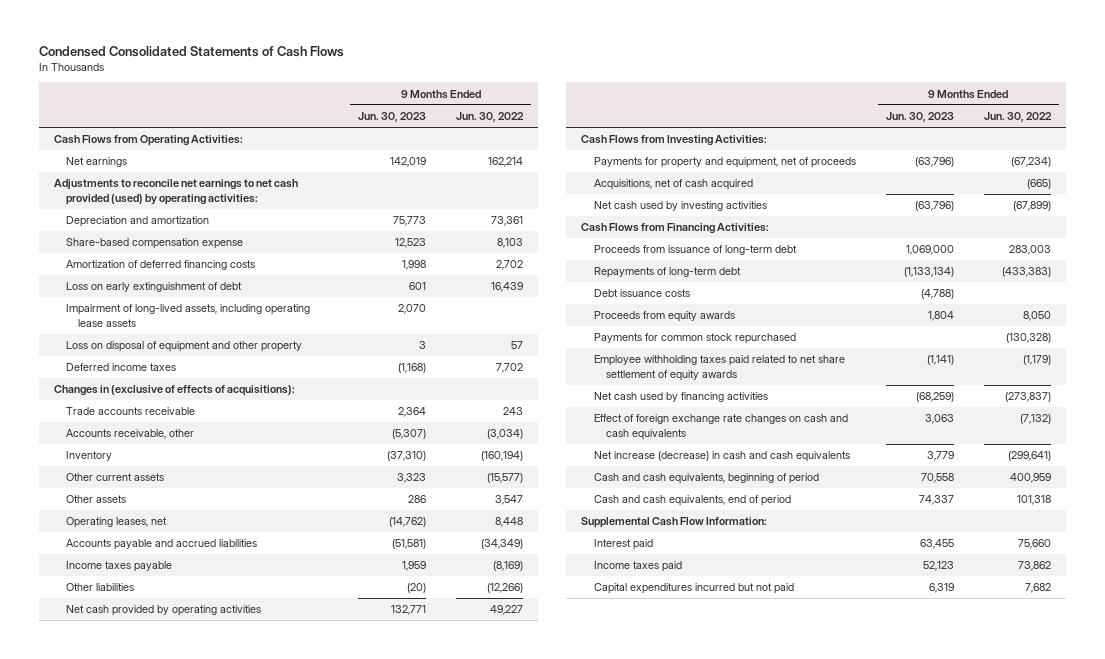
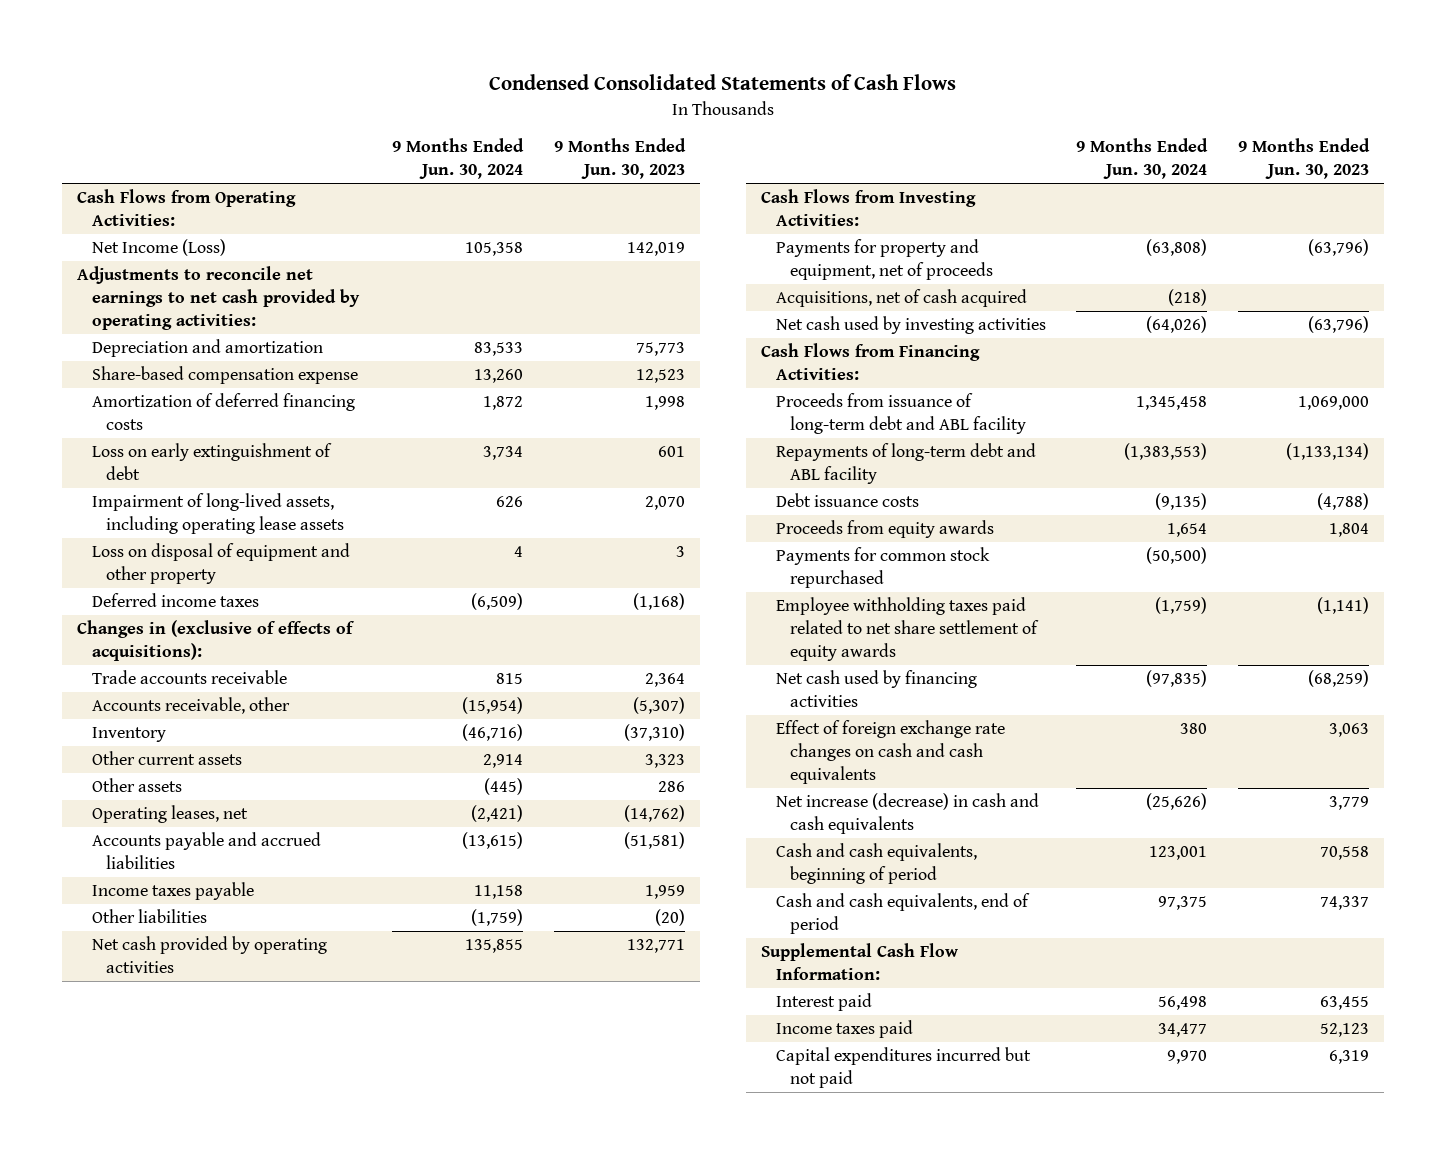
[456,112,525,123] Jun. 30, 2022 -> none
none -> [392,138,525,180] 9 Months Ended Jun. 30, 2024
[65,157,127,168] Net earnings -> [91,239,226,257] Net Income (Loss)
[53,179,298,205] Adjustments to reconcile net earnings to net cash provided (used) by operating activities: -> [77,266,360,330] Adjustments to reconcile net earnings to net cash provided by operating activities:
[593,245,797,256] Proceeds from issuance of long-term debt -> [775,393,1027,435] Proceeds from issuance of long-term debt and ABL facility
[593,267,741,279] Repayments of long-term debt -> [775,443,1036,485] Repayments of long-term debt and ABL facility

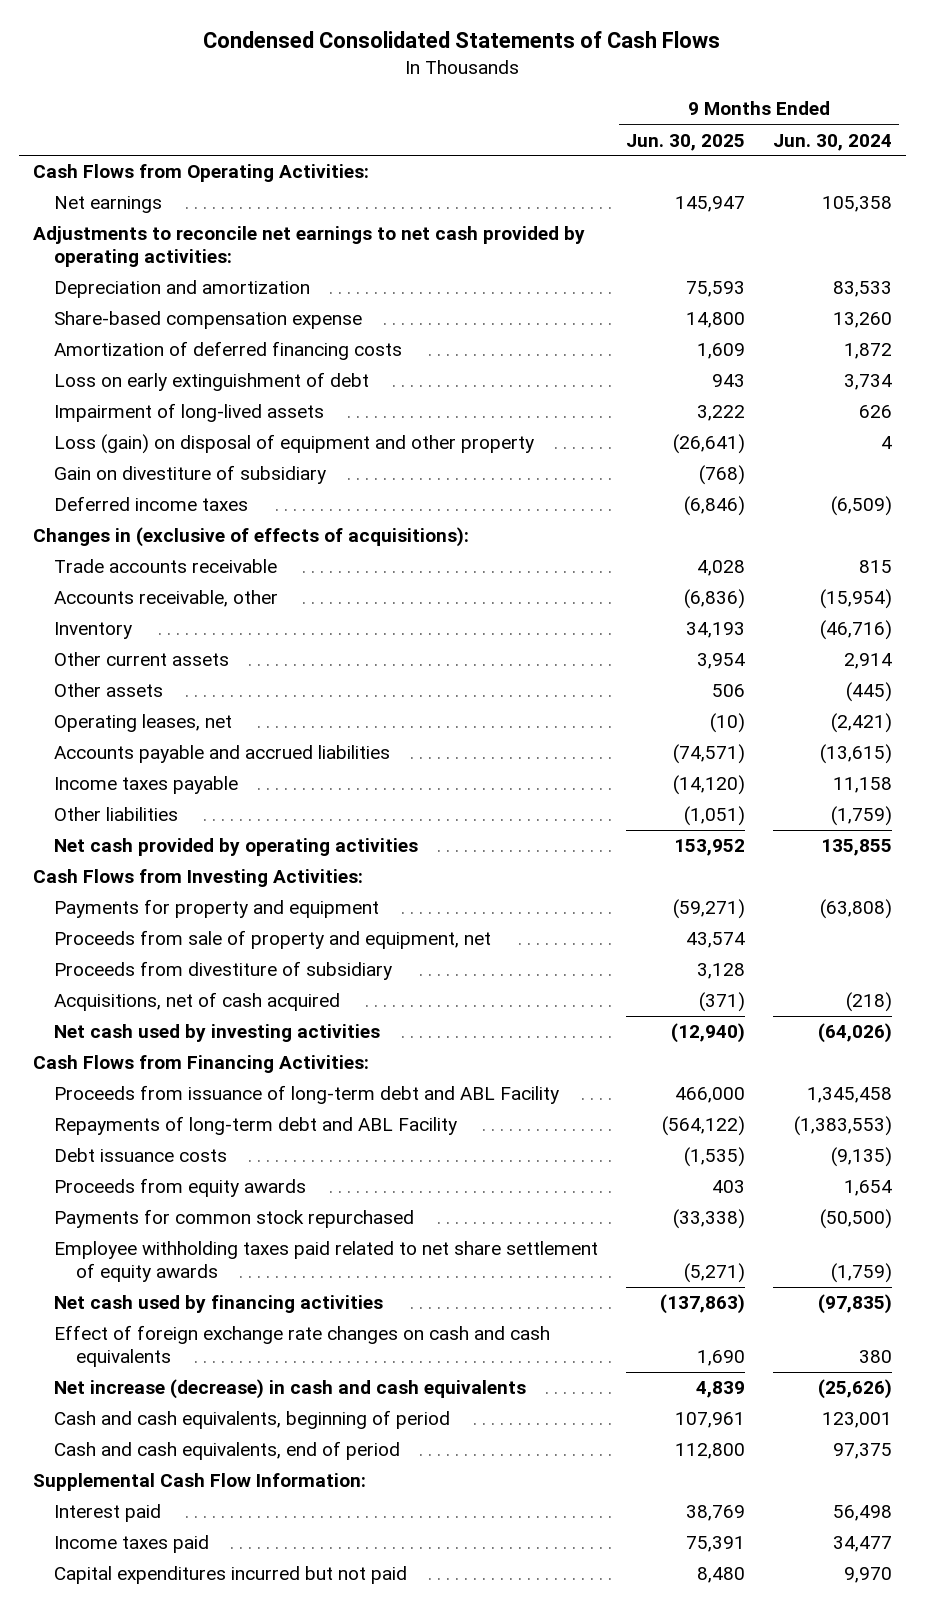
[554,138,687,180] 9 Months Ended Jun. 30, 2023 -> none
none -> [626,133,746,151] Jun. 30, 2025
[91,239,226,257] Net Income (Loss) -> [54,196,163,214] Net earnings
[91,493,345,535] Impairment of long-lived assets, including operating lease assets -> [54,403,325,423] Impairment of long-lived assets
[91,543,350,585] Loss on disposal of equipment and other property -> [54,434,535,455] Loss (gain) on disposal of equipment and other property
none -> [54,465,327,485] Gain on divestiture of subsidiary
[775,239,994,281] Payments for property and equipment, net of proceeds -> [54,899,380,919] Payments for property and equipment
none -> [54,930,492,950] Proceeds from sale of property and equipment, net
none -> [54,961,393,981] Proceeds from divestiture of subsidiary
[775,393,1027,435] Proceeds from issuance of long-term debt and ABL facility -> [54,1085,560,1105] Proceeds from issuance of long-term debt and ABL Facility
[775,443,1036,485] Repayments of long-term debt and ABL facility -> [54,1116,458,1136] Repayments of long-term debt and ABL Facility

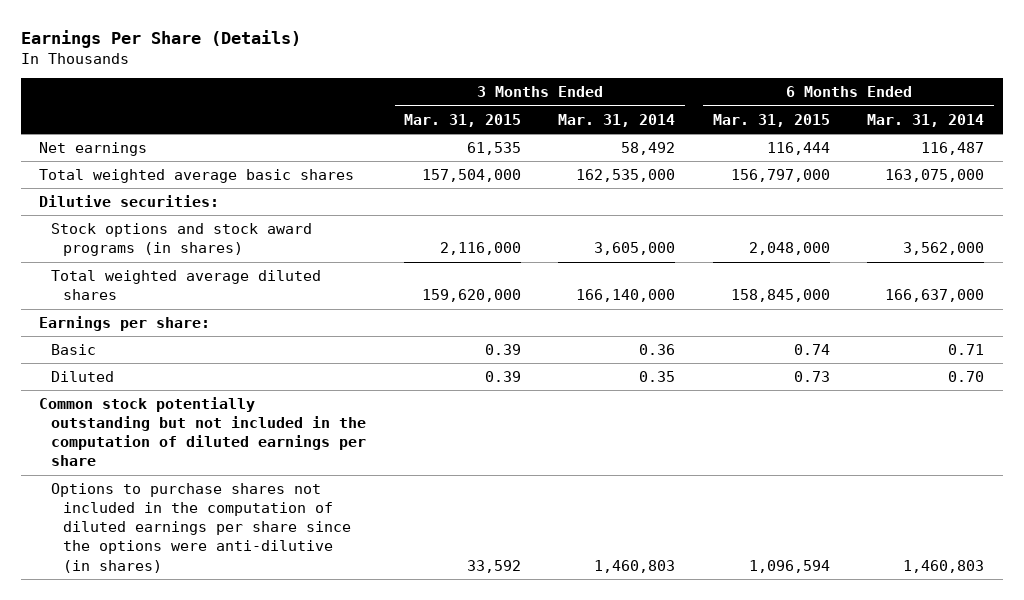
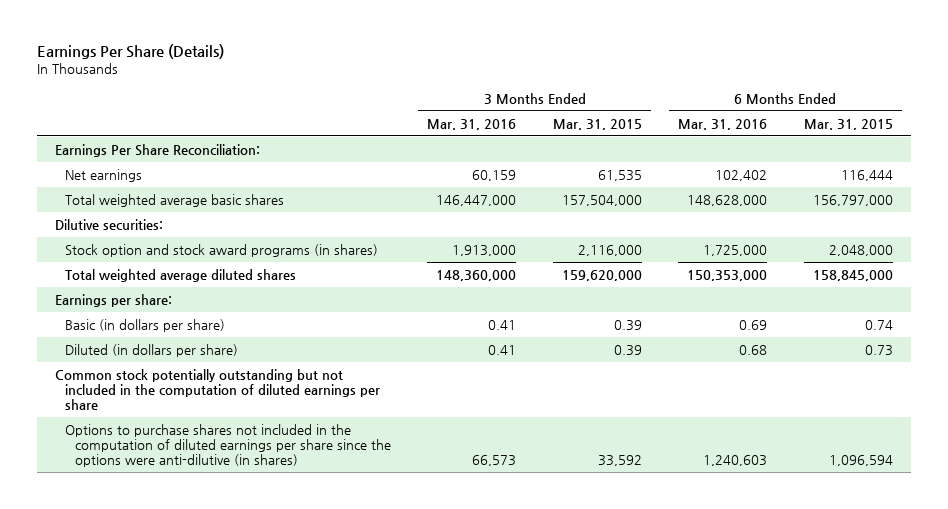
[558,113,676,127] Mar. 31, 2014 -> none
[867,113,985,127] Mar. 31, 2014 -> none
none -> [427,118,517,130] Mar. 31, 2016
none -> [678,118,768,130] Mar. 31, 2016
none -> [54,143,260,157] Earnings Per Share Reconciliation:
[51,223,313,257] Stock options and stock award programs (in shares) -> [64,243,378,257] Stock option and stock award programs (in shares)
[51,344,97,356] Basic -> [64,318,225,332] Basic (in dollars per share)
[51,371,115,383] Diluted -> [64,343,238,357] Diluted (in dollars per share)

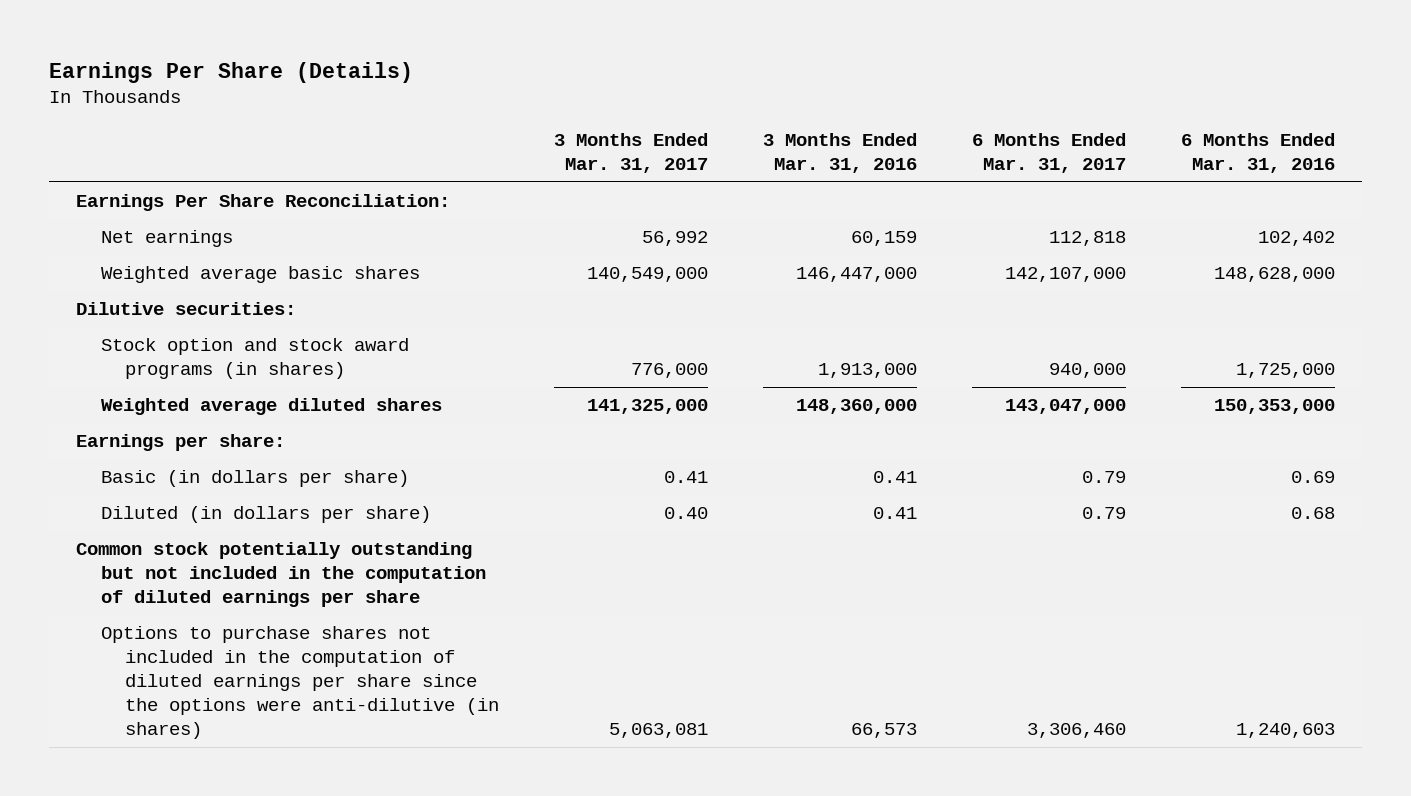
[552,118,642,130] Mar. 31, 2015 -> none
[803,118,893,130] Mar. 31, 2015 -> none
none -> [554,132,709,173] 3 Months Ended Mar. 31, 2017
none -> [972,132,1127,173] 6 Months Ended Mar. 31, 2017
[64,193,284,207] Total weighted average basic shares -> [100,266,420,284] Weighted average basic shares
[64,268,296,282] Total weighted average diluted shares -> [100,398,442,416] Weighted average diluted shares

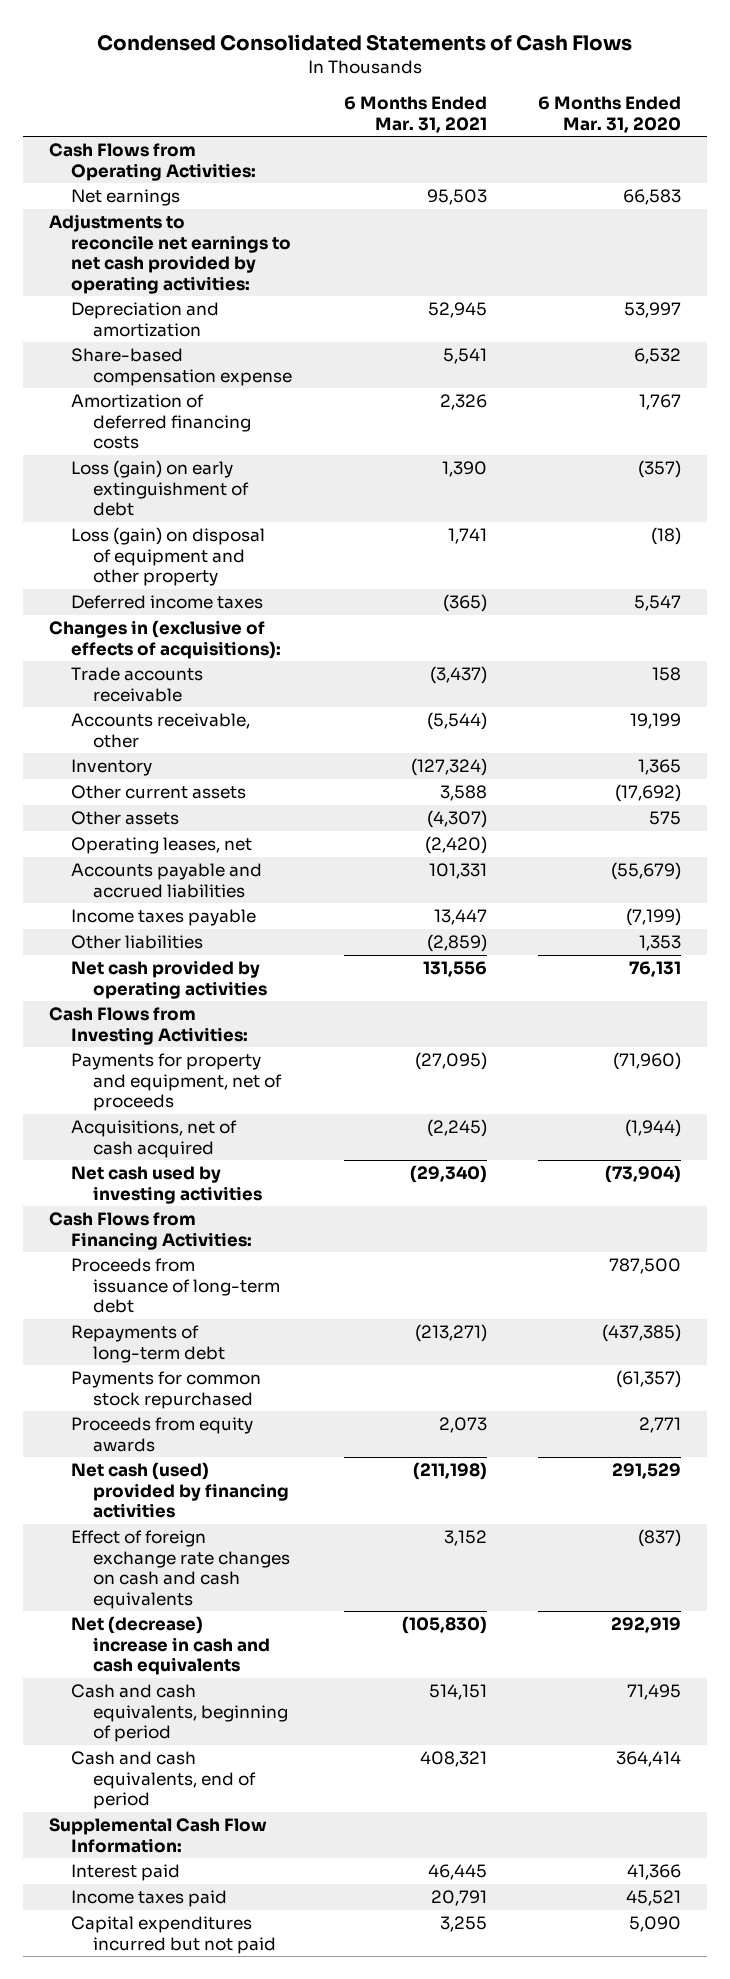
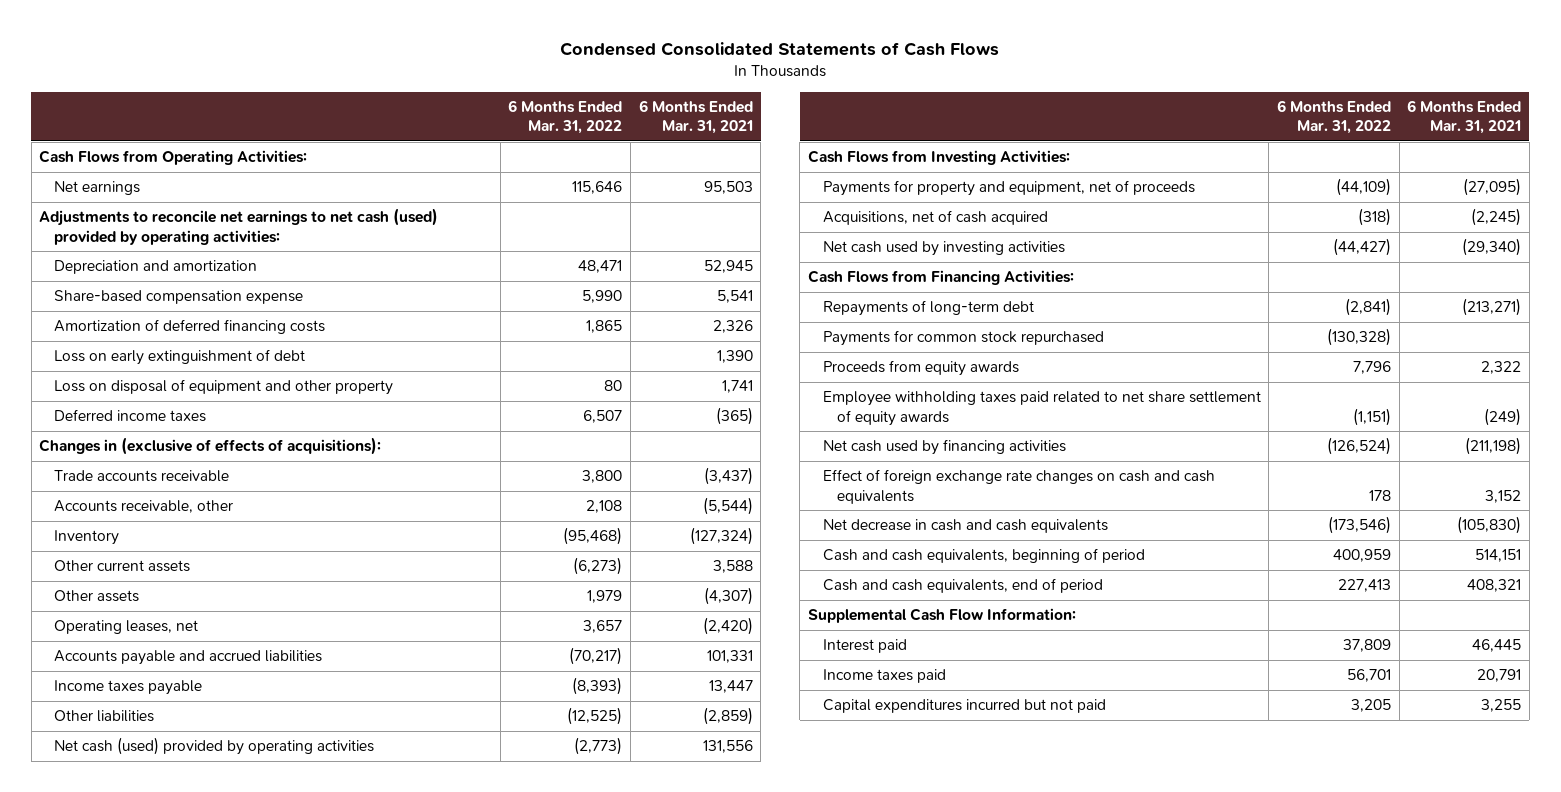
[538,96,682,133] 6 Months Ended Mar. 31, 2020 -> none
none -> [508,99,623,135] 6 Months Ended Mar. 31, 2022
[48,214,291,294] Adjustments to reconcile net earnings to net cash provided by operating activities: -> [39,208,439,245] Adjustments to reconcile net earnings to net cash (used) provided by operating activities:
[70,460,250,517] Loss (gain) on early extinguishment of debt -> [54,349,306,366] Loss on early extinguishment of debt
[70,527,265,587] Loss (gain) on disposal of equipment and other property -> [54,379,394,396] Loss on disposal of equipment and other property
[70,960,268,999] Net cash provided by operating activities -> [54,737,375,756] Net cash (used) provided by operating activities
[70,1258,281,1314] Proceeds from issuance of long-term debt -> none
[438,1417,487,1434] 2,073 -> [1481,361,1522,375] 2,322
none -> [822,391,1261,426] Employee withholding taxes paid related to net share settlement of equity awards
[70,1462,290,1519] Net cash (used) provided by financing activities -> [822,439,1066,456] Net cash used by financing activities
[70,1616,271,1676] Net (decrease) increase in cash and cash equivalents -> [822,519,1108,534] Net decrease in cash and cash equivalents

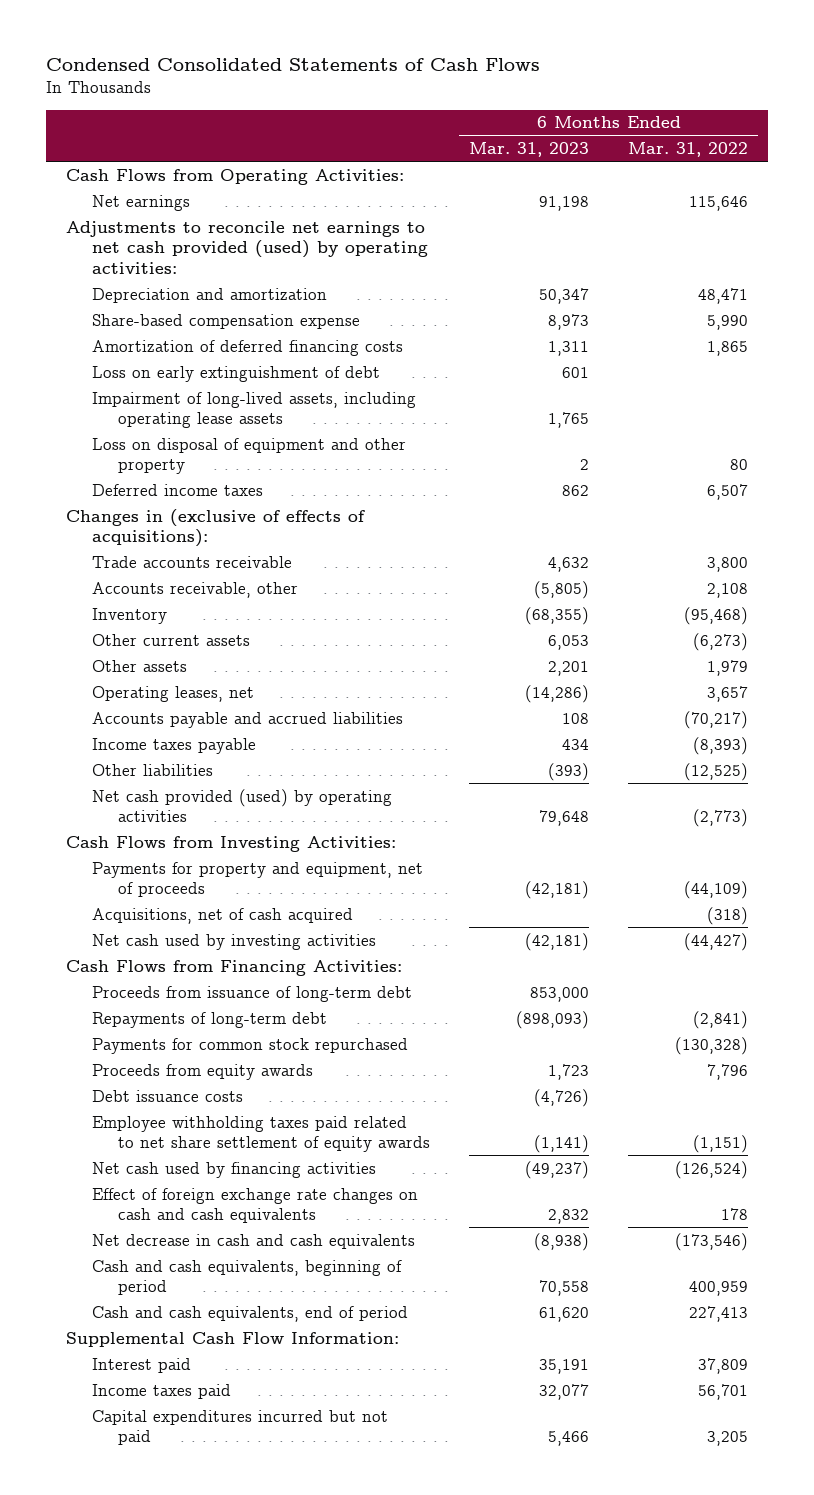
[638,99,753,135] 6 Months Ended Mar. 31, 2021 -> none
none -> [469,142,590,158] Mar. 31, 2023
[39,208,439,245] Adjustments to reconcile net earnings to net cash (used) provided by operating activities: -> [65,220,428,274] Adjustments to reconcile net earnings to net cash provided (used) by operating activities:
none -> [91,391,416,429] Impairment of long-lived assets, including operating lease assets
[54,737,375,756] Net cash (used) provided by operating activities -> [91,788,392,823] Net cash provided (used) by operating activities
none -> [91,985,412,1002] Proceeds from issuance of long-term debt
none -> [91,1089,243,1102] Debt issuance costs

